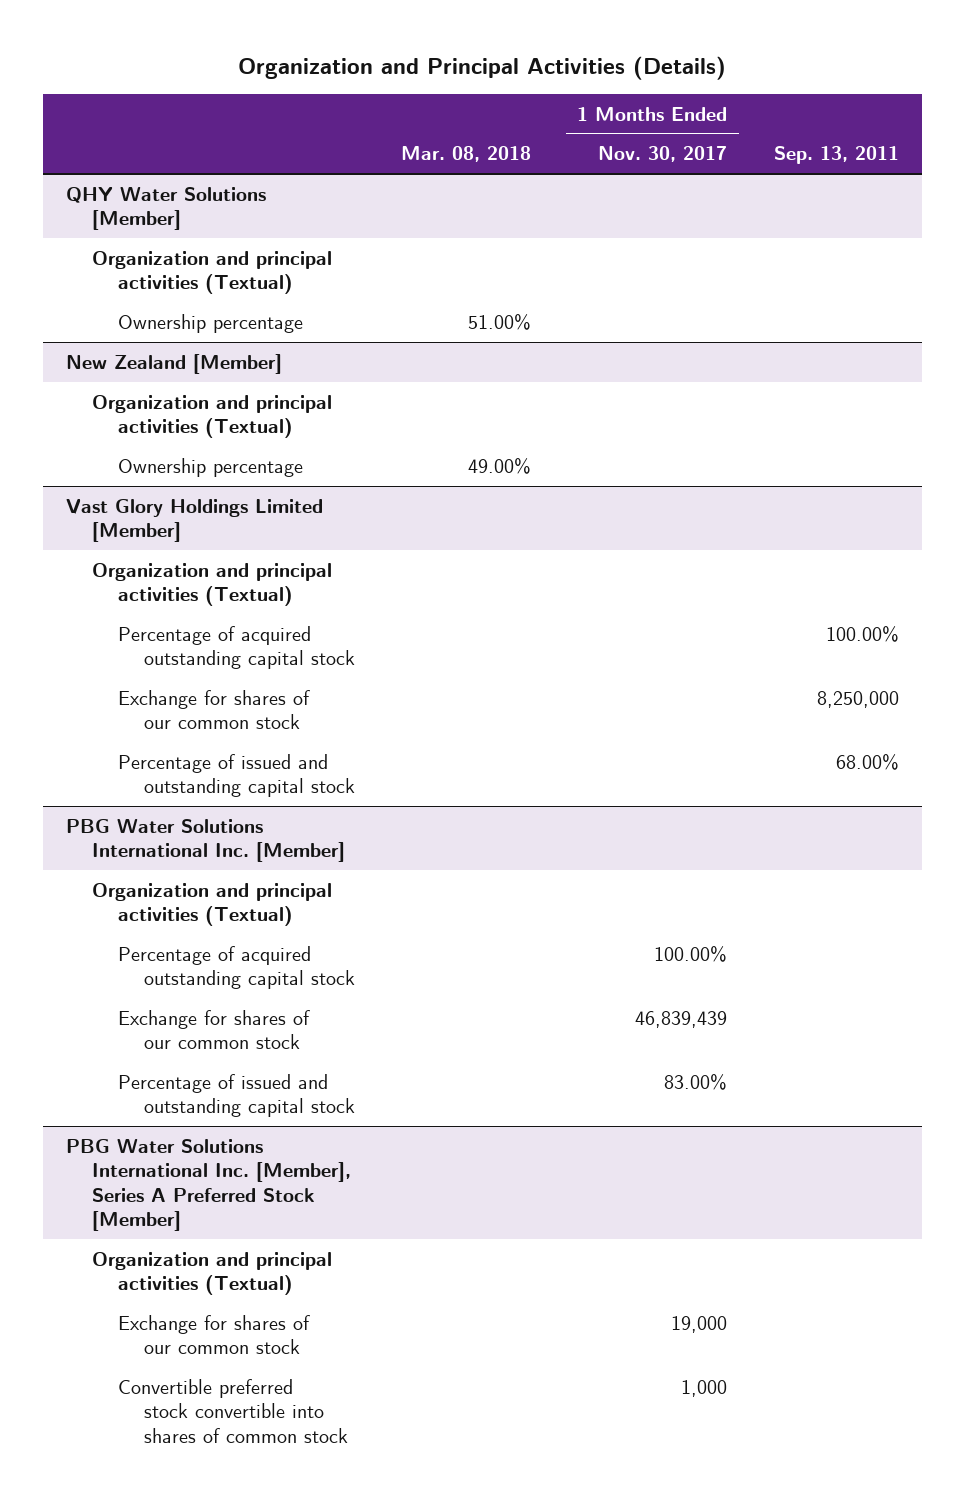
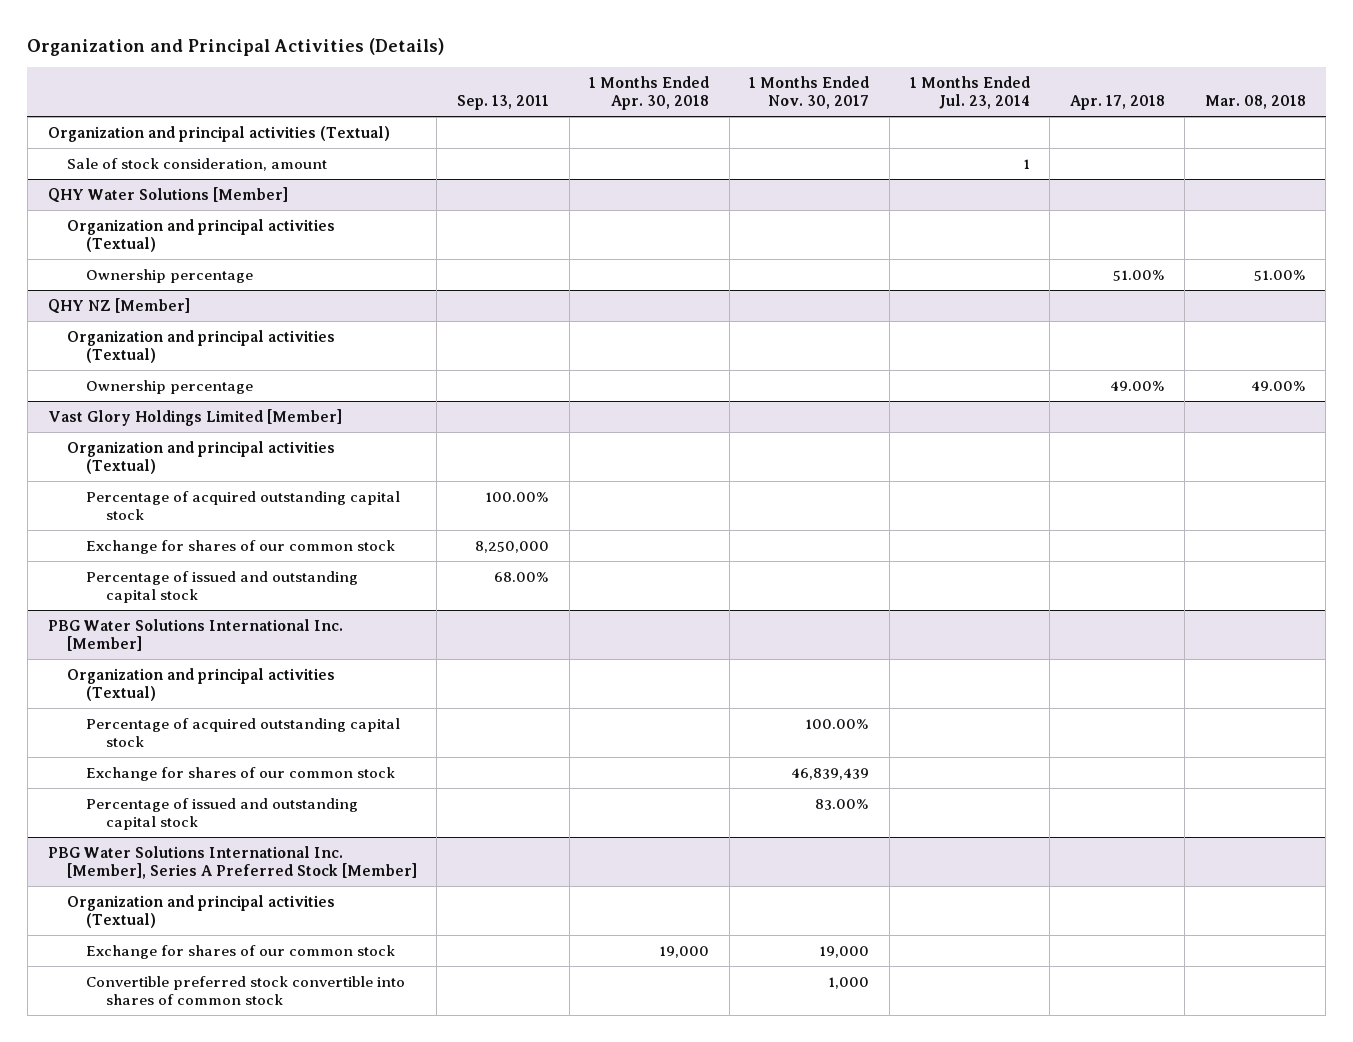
none -> [589,75,710,111] 1 Months Ended Apr. 30, 2018
none -> [909,75,1030,110] 1 Months Ended Jul. 23, 2014
none -> [1069,95,1165,111] Apr. 17, 2018
none -> [47,125,390,142] Organization and principal activities (Textual)
none -> [66,157,327,171] Sale of stock consideration, amount
[66,353,283,374] New Zealand [Member] -> [47,297,190,314] QHY NZ [Member]

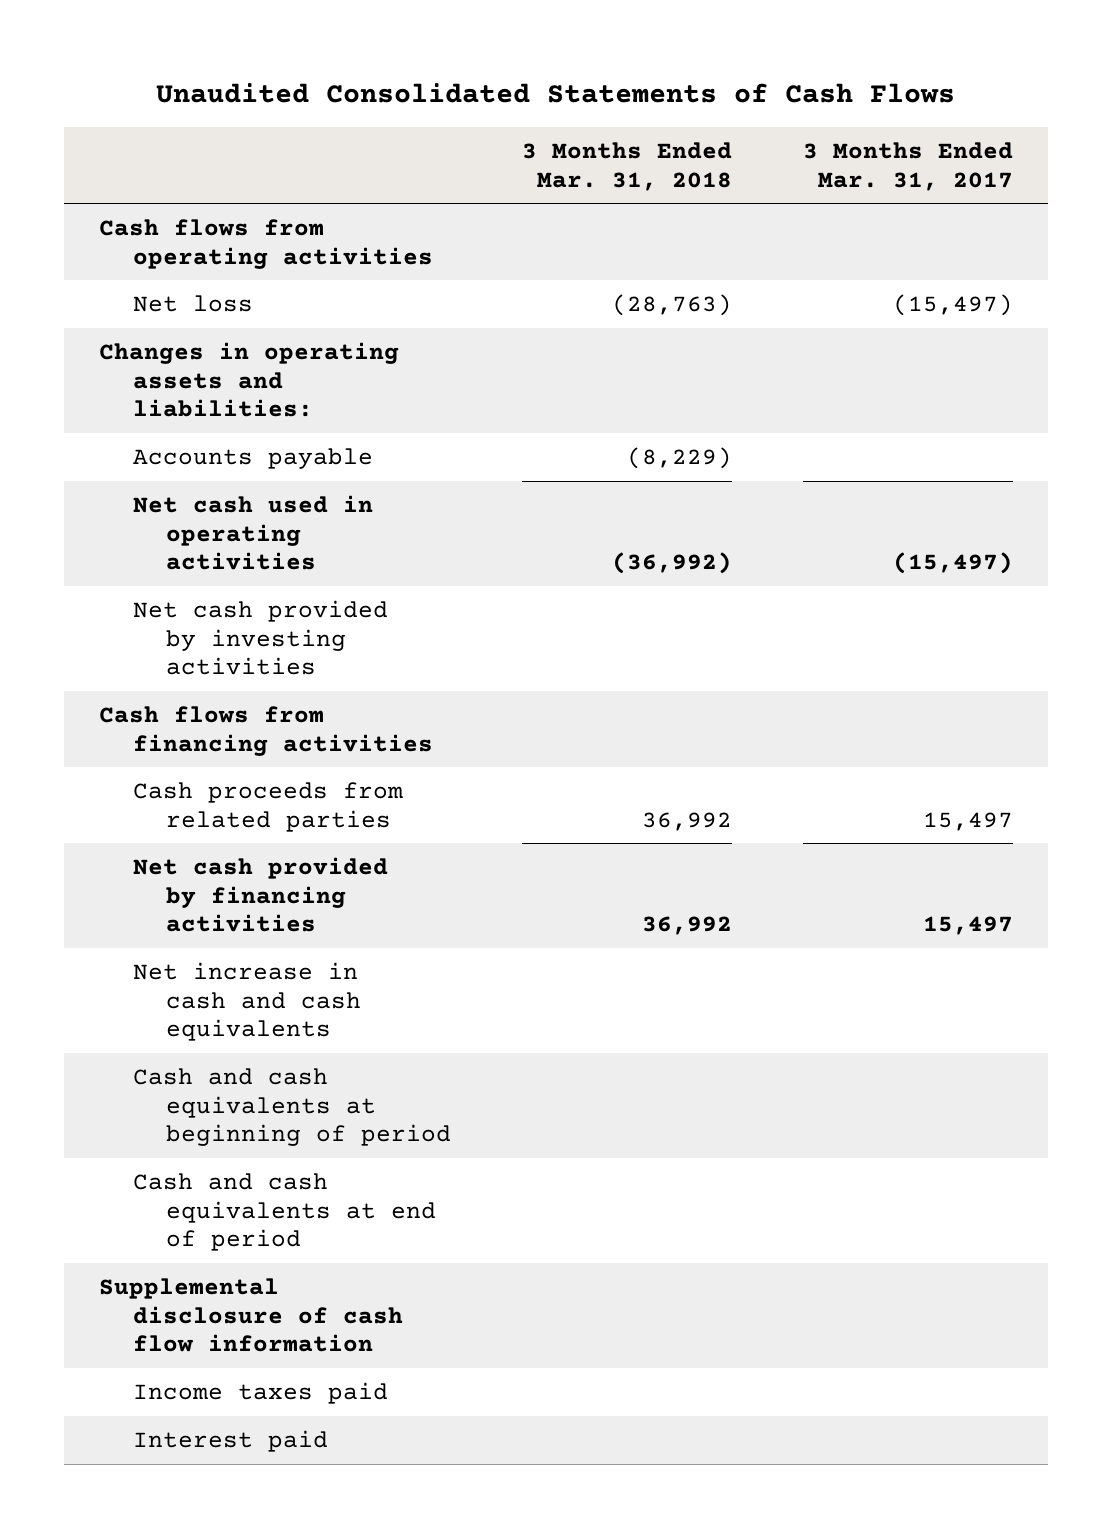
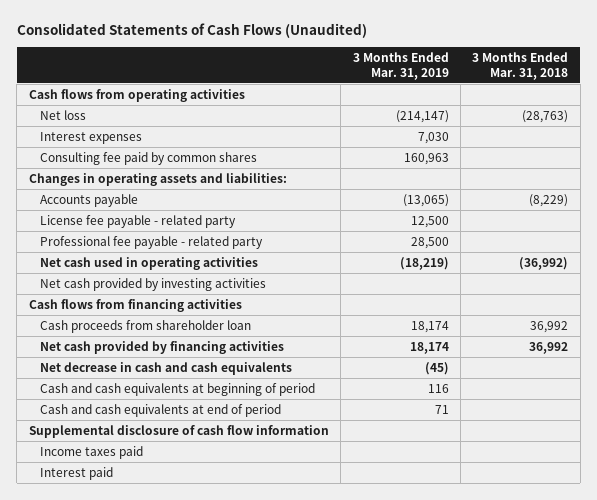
[156,83,956,104] Unaudited Consolidated Statements of Cash Flows -> [16,23,367,39] Consolidated Statements of Cash Flows (Unaudited)
[802,141,1013,191] 3 Months Ended Mar. 31, 2017 -> none
none -> [352,52,449,80] 3 Months Ended Mar. 31, 2019
none -> [39,131,142,144] Interest expenses
none -> [39,151,257,165] Consulting fee paid by common shares
none -> [39,214,236,228] License fee payable - related party
none -> [39,235,263,249] Professional fee payable - related party
[132,782,403,832] Cash proceeds from related parties -> [39,319,251,333] Cash proceeds from shareholder loan
[132,962,362,1042] Net increase in cash and cash equivalents -> [39,361,292,375] Net decrease in cash and cash equivalents

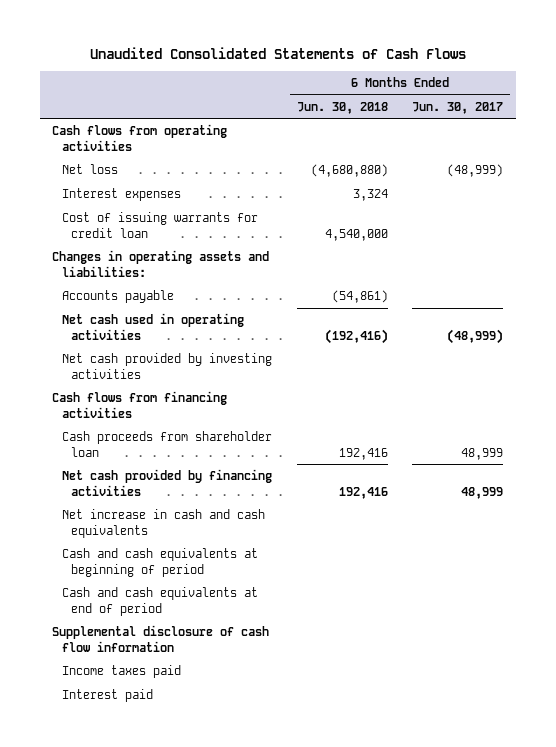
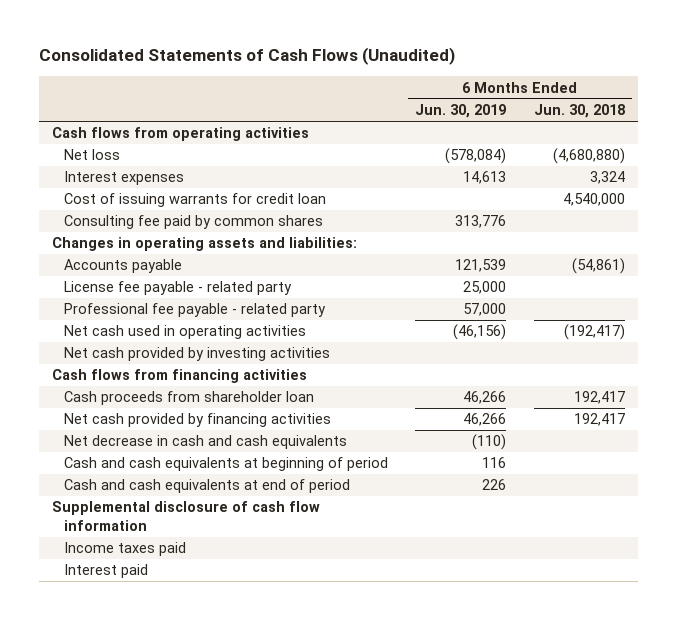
[89,46,466,59] Unaudited Consolidated Statements of Cash Flows -> [38,47,455,66] Consolidated Statements of Cash Flows (Unaudited)
[412,101,504,114] Jun. 30, 2017 -> none
none -> [415,104,507,119] Jun. 30, 2019
none -> [63,215,323,230] Consulting fee paid by common shares
none -> [63,281,292,296] License fee payable - related party
none -> [63,303,326,318] Professional fee payable - related party
[324,328,388,344] (192,416) -> [563,324,625,341] (192,417)
[338,447,388,460] 192,416 -> [573,391,625,405] 192,417
[338,486,388,499] 192,416 -> [573,413,625,427] 192,417
[61,509,265,538] Net increase in cash and cash equivalents -> [63,435,347,450] Net decrease in cash and cash equivalents

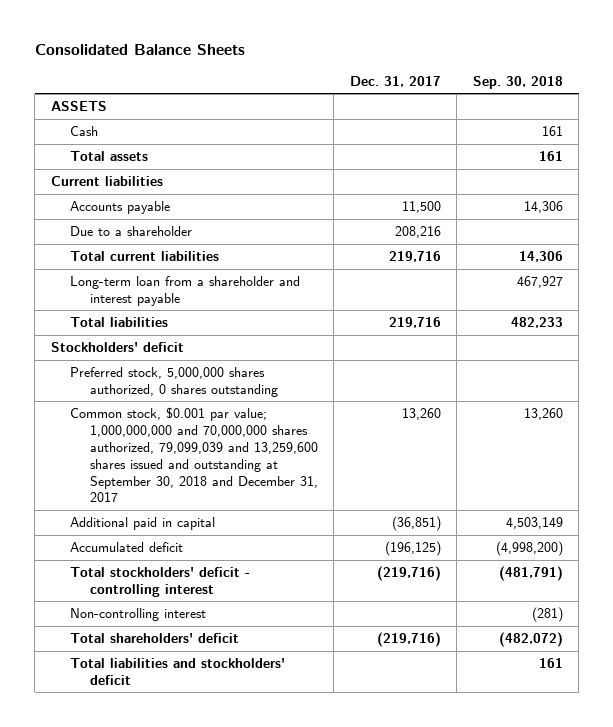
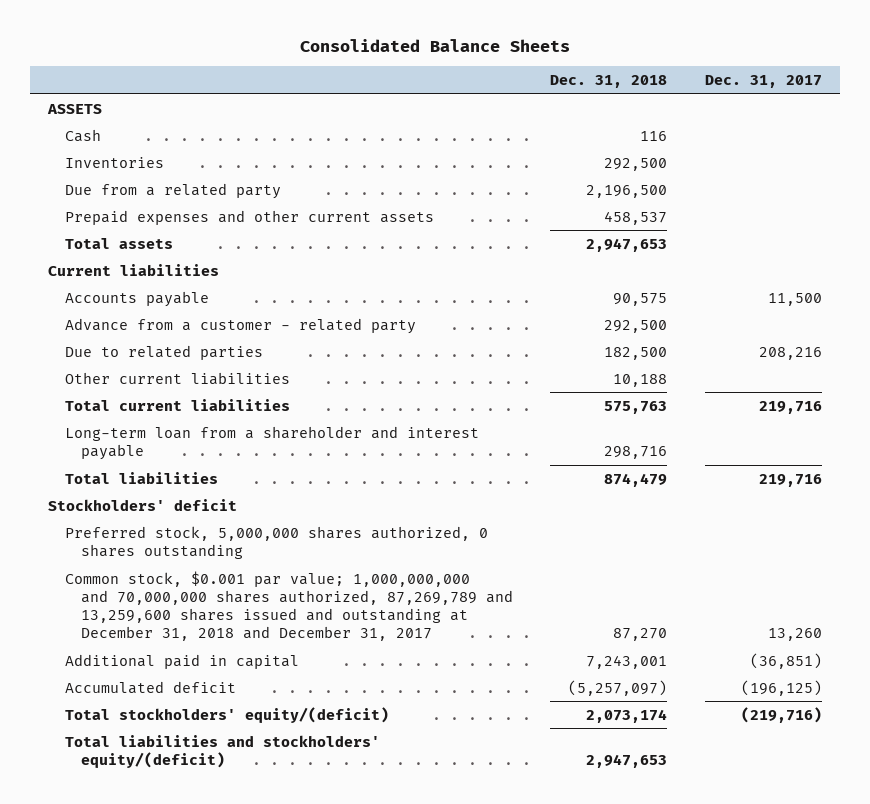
[472,75,563,89] Sep. 30, 2018 -> none
none -> [550,75,668,89] Dec. 31, 2018
none -> [64,156,164,168] Inventories
none -> [64,182,281,199] Due from a related party
none -> [64,209,434,225] Prepaid expenses and other current assets
none -> [64,317,416,334] Advance from a customer - related party
[70,225,193,236] Due to a shareholder -> [64,344,263,360] Due to related parties
none -> [64,371,290,385] Other current liabilities
[70,406,318,503] Common stock, $0.001 par value; 1,000,000,000 and 70,000,000 shares authorized, 79,099,039 and 13,259,600 shares issued and outstanding at September 30, 2018 and December 31, 2017 -> [64,570,513,642] Common stock, $0.001 par value; 1,000,000,000 and 70,000,000 shares authorized, 87,269,789 and 13,259,600 shares issued and outstanding at December 31, 2018 and December 31, 2017
[70,607,207,621] Non-controlling interest -> none
[70,632,240,643] Total shareholders' deficit -> none
[70,566,251,597] Total stockholders' deficit - controlling interest -> [64,706,389,723] Total stockholders' equity/(deficit)
[70,657,286,685] Total liabilities and stockholders' deficit -> [64,734,380,768] Total liabilities and stockholders' equity/(deficit)

